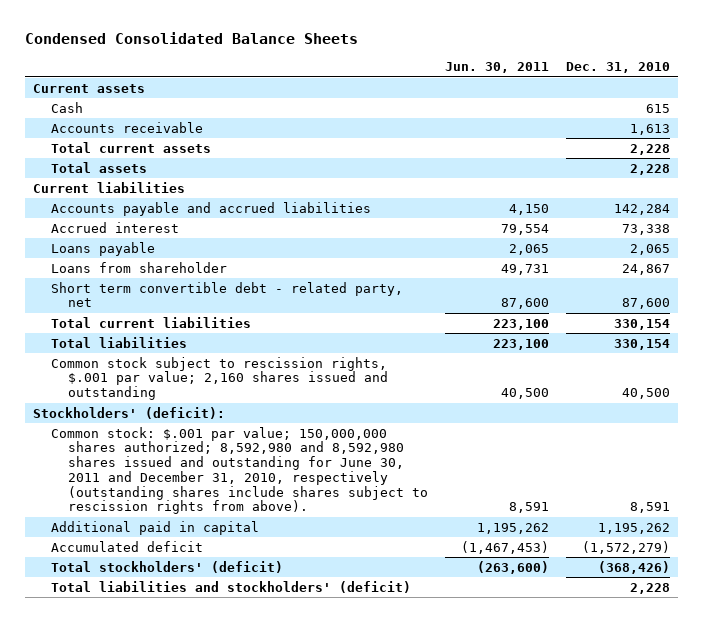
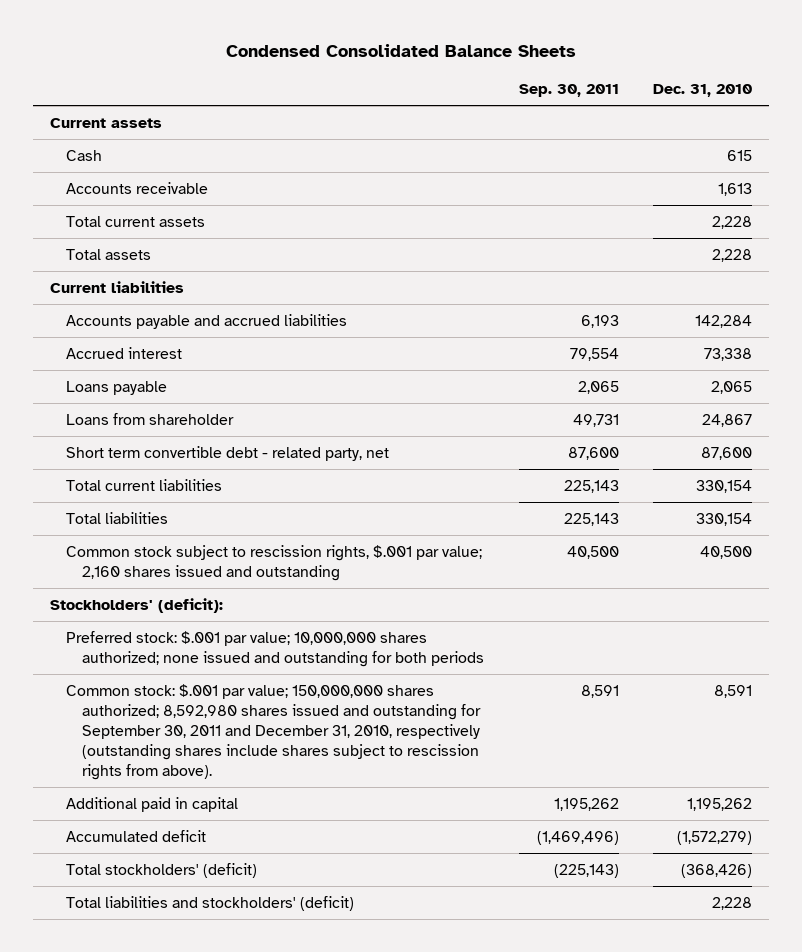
[444,62,549,74] Jun. 30, 2011 -> none
none -> [518,84,619,98] Sep. 30, 2011
none -> [66,630,485,667] Preferred stock: $.001 par value; 10,000,000 shares authorized; none issued and outstanding for both periods
[50,426,428,515] Common stock: $.001 par value; 150,000,000 shares authorized; 8,592,980 and 8,592,980 shares issued and outstanding for June 30, 2011 and December 31, 2010, respectively (outstanding shares include shares subject to rescission rights from above). -> [66,683,482,780] Common stock: $.001 par value; 150,000,000 shares authorized; 8,592,980 shares issued and outstanding for September 30, 2011 and December 31, 2010, respectively (outstanding shares include shares subject to rescission rights from above).

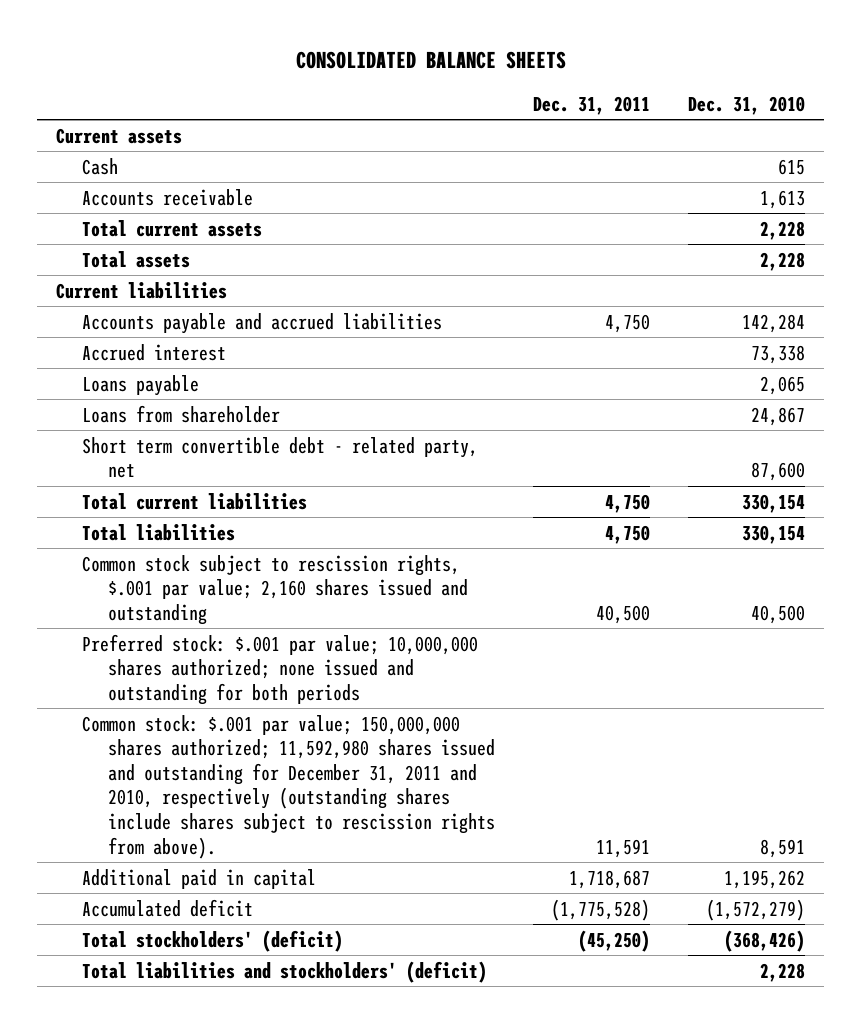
[226,44,577,58] Condensed Consolidated Balance Sheets -> [295,51,566,70] CONSOLIDATED BALANCE SHEETS
[518,84,619,98] Sep. 30, 2011 -> none
none -> [533,95,651,115] Dec. 31, 2011
[50,597,224,613] Stockholders' (deficit): -> none
[66,683,482,780] Common stock: $.001 par value; 150,000,000 shares authorized; 8,592,980 shares issued and outstanding for September 30, 2011 and December 31, 2010, respectively (outstanding shares include shares subject to rescission rights from above). -> [82,714,496,859] Common stock: $.001 par value; 150,000,000 shares authorized; 11,592,980 shares issued and outstanding for December 31, 2011 and 2010, respectively (outstanding shares include shares subject to rescission rights from above).

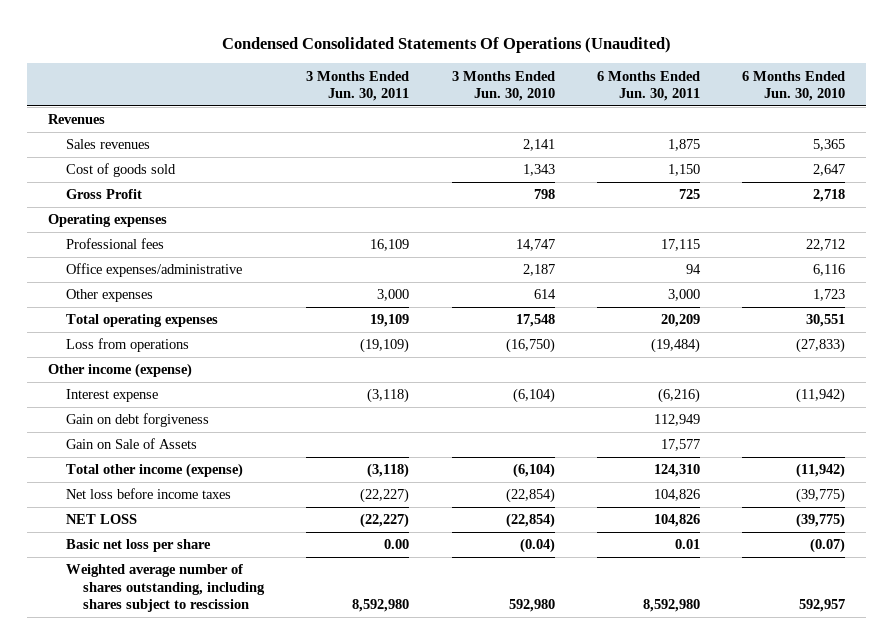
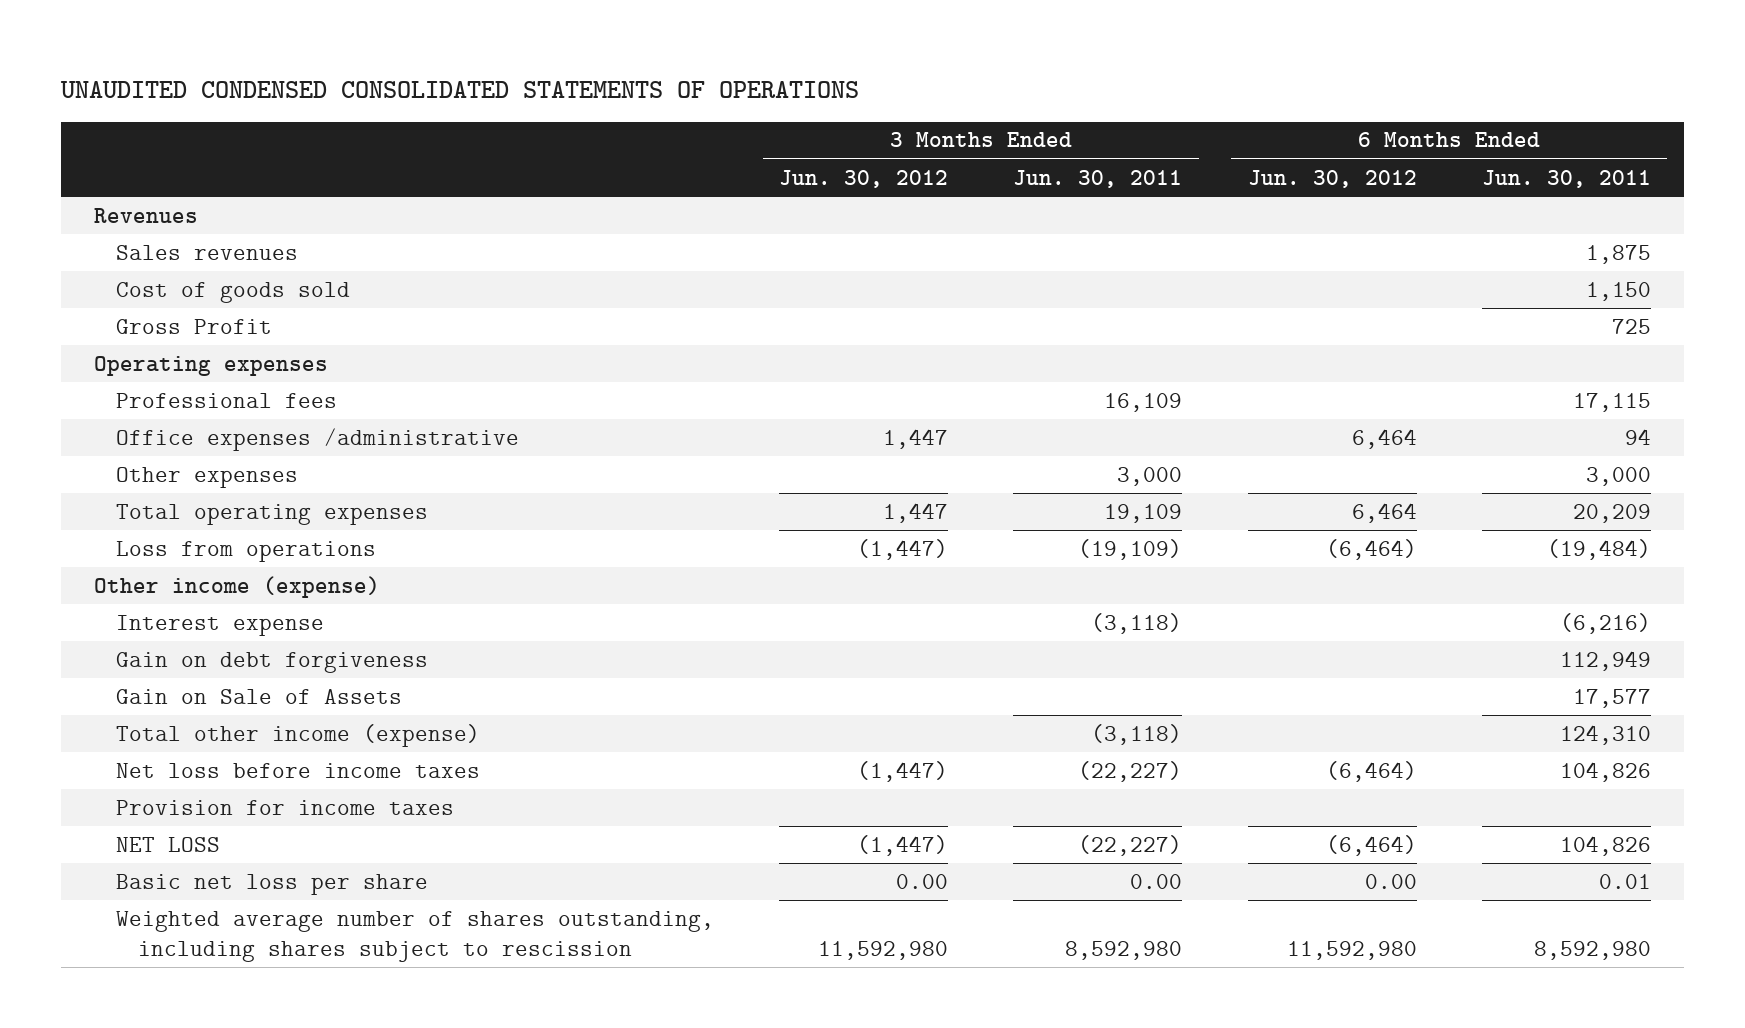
[221,37,671,54] Condensed Consolidated Statements Of Operations (Unaudited) -> [60,80,860,98] UNAUDITED CONDENSED CONSOLIDATED STATEMENTS OF OPERATIONS
[451,70,555,102] 3 Months Ended Jun. 30, 2010 -> none
[742,70,846,102] 6 Months Ended Jun. 30, 2010 -> none
none -> [779,169,949,188] Jun. 30, 2012
none -> [1247,169,1417,188] Jun. 30, 2012
[65,263,242,278] Office expenses/administrative -> [115,427,519,451] Office expenses /administrative
none -> [115,799,454,815] Provision for income taxes

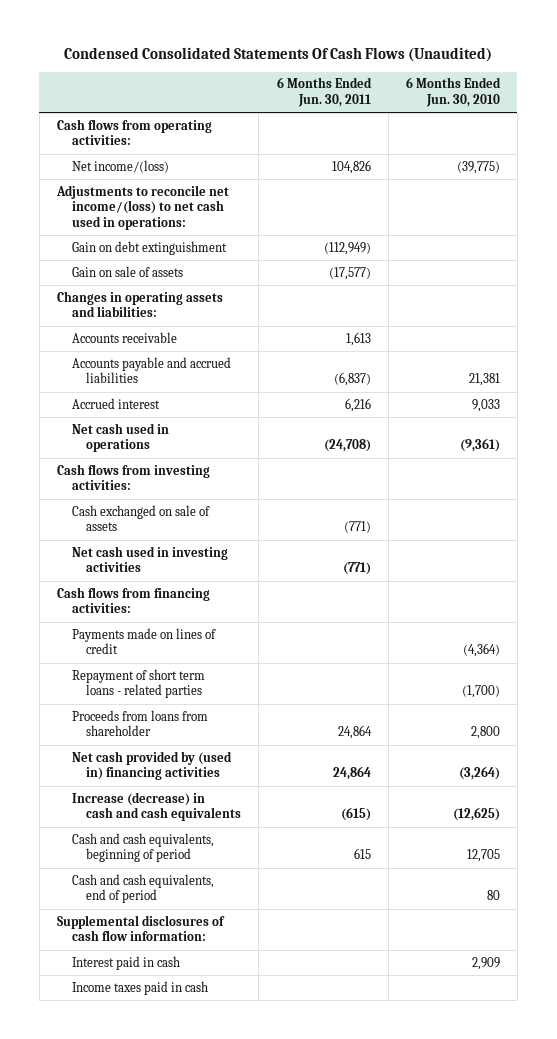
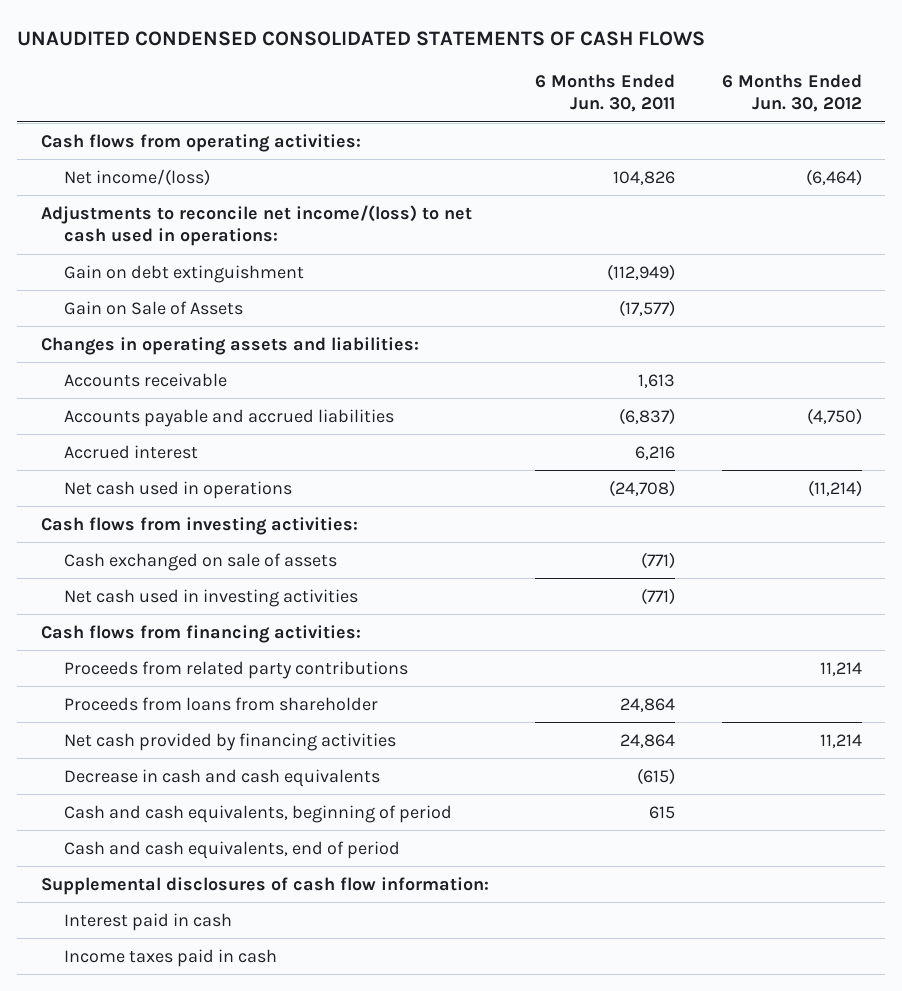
[64,46,493,62] Condensed Consolidated Statements Of Cash Flows (Unaudited) -> [17,30,706,46] UNAUDITED CONDENSED CONSOLIDATED STATEMENTS OF CASH FLOWS
[405,77,501,108] 6 Months Ended Jun. 30, 2010 -> none
none -> [721,73,862,113] 6 Months Ended Jun. 30, 2012
[71,265,183,277] Gain on sale of assets -> [63,300,243,315] Gain on Sale of Assets
[71,627,216,655] Payments made on lines of credit -> none
[71,668,205,699] Repayment of short term loans - related parties -> none
none -> [63,660,408,679] Proceeds from related party contributions
[71,750,232,781] Net cash provided by (used in) financing activities -> [63,732,396,751] Net cash provided by financing activities
[71,791,242,822] Increase (decrease) in cash and cash equivalents -> [63,768,380,787] Decrease in cash and cash equivalents

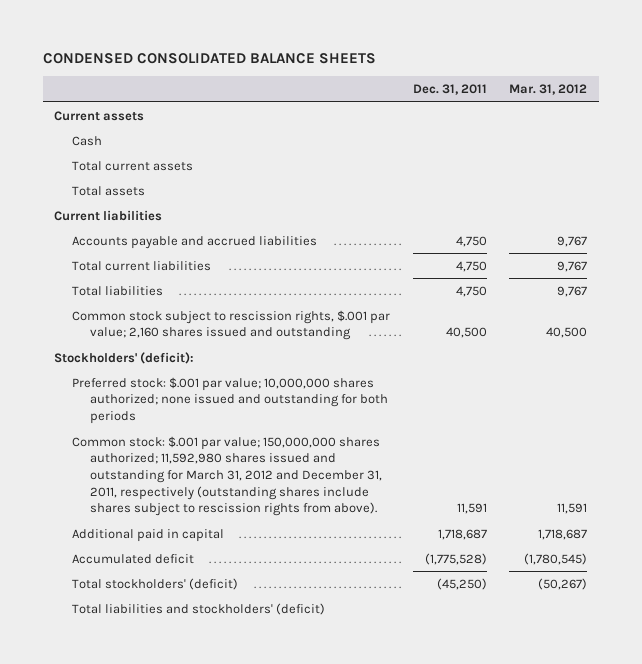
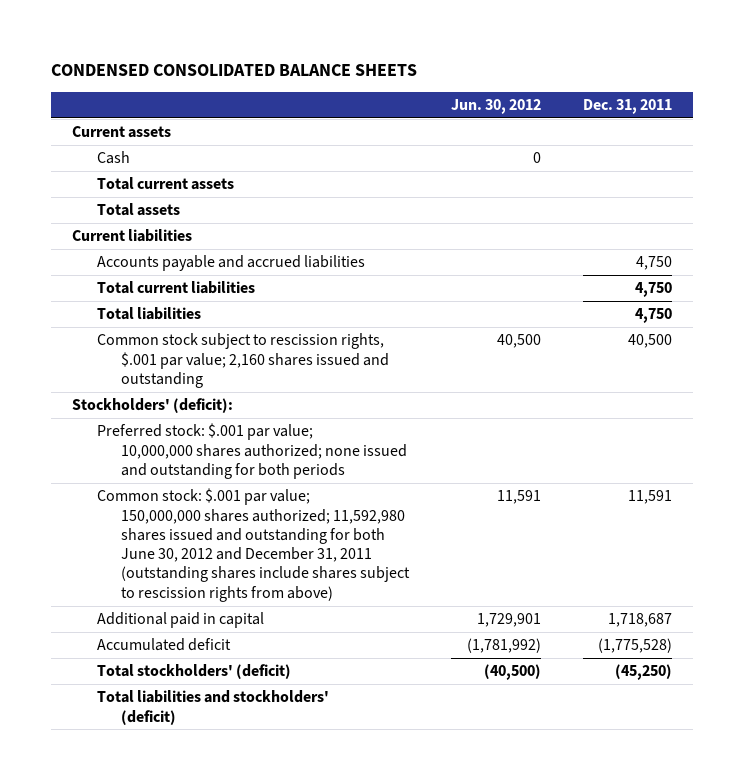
[509,84,588,96] Mar. 31, 2012 -> none
none -> [450,98,541,114] Jun. 30, 2012
[72,435,382,517] Common stock: $.001 par value; 150,000,000 shares authorized; 11,592,980 shares issued and outstanding for March 31, 2012 and December 31, 2011, respectively (outstanding shares include shares subject to rescission rights from above). -> [96,488,410,602] Common stock: $.001 par value; 150,000,000 shares authorized; 11,592,980 shares issued and outstanding for both June 30, 2012 and December 31, 2011 (outstanding shares include shares subject to rescission rights from above)

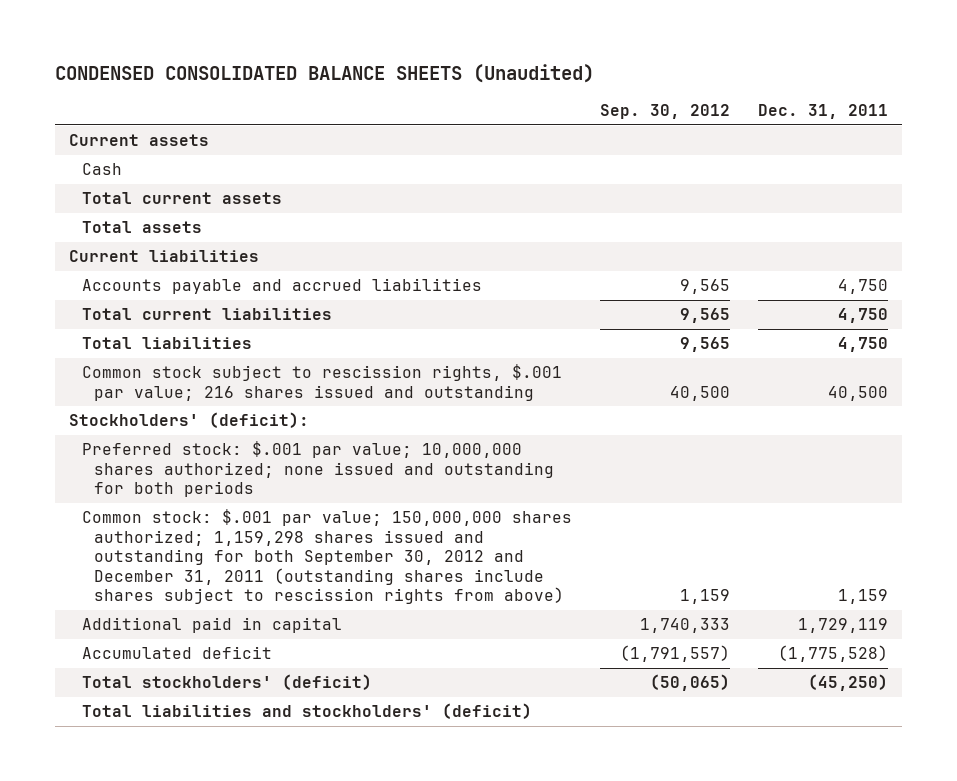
[51,63,418,76] CONDENSED CONSOLIDATED BALANCE SHEETS -> [54,63,594,83] CONDENSED CONSOLIDATED BALANCE SHEETS (Unaudited)
[450,98,541,114] Jun. 30, 2012 -> none
none -> [599,104,730,120] Sep. 30, 2012
[96,333,389,388] Common stock subject to rescission rights, $.001 par value; 2,160 shares issued and outstanding -> [81,364,562,401] Common stock subject to rescission rights, $.001 par value; 216 shares issued and outstanding
[96,488,410,602] Common stock: $.001 par value; 150,000,000 shares authorized; 11,592,980 shares issued and outstanding for both June 30, 2012 and December 31, 2011 (outstanding shares include shares subject to rescission rights from above) -> [81,509,572,605] Common stock: $.001 par value; 150,000,000 shares authorized; 1,159,298 shares issued and outstanding for both September 30, 2012 and December 31, 2011 (outstanding shares include shares subject to rescission rights from above)
[627,490,672,505] 11,591 -> [837,589,888,605] 1,159
[607,613,672,628] 1,718,687 -> [797,618,888,634] 1,729,119

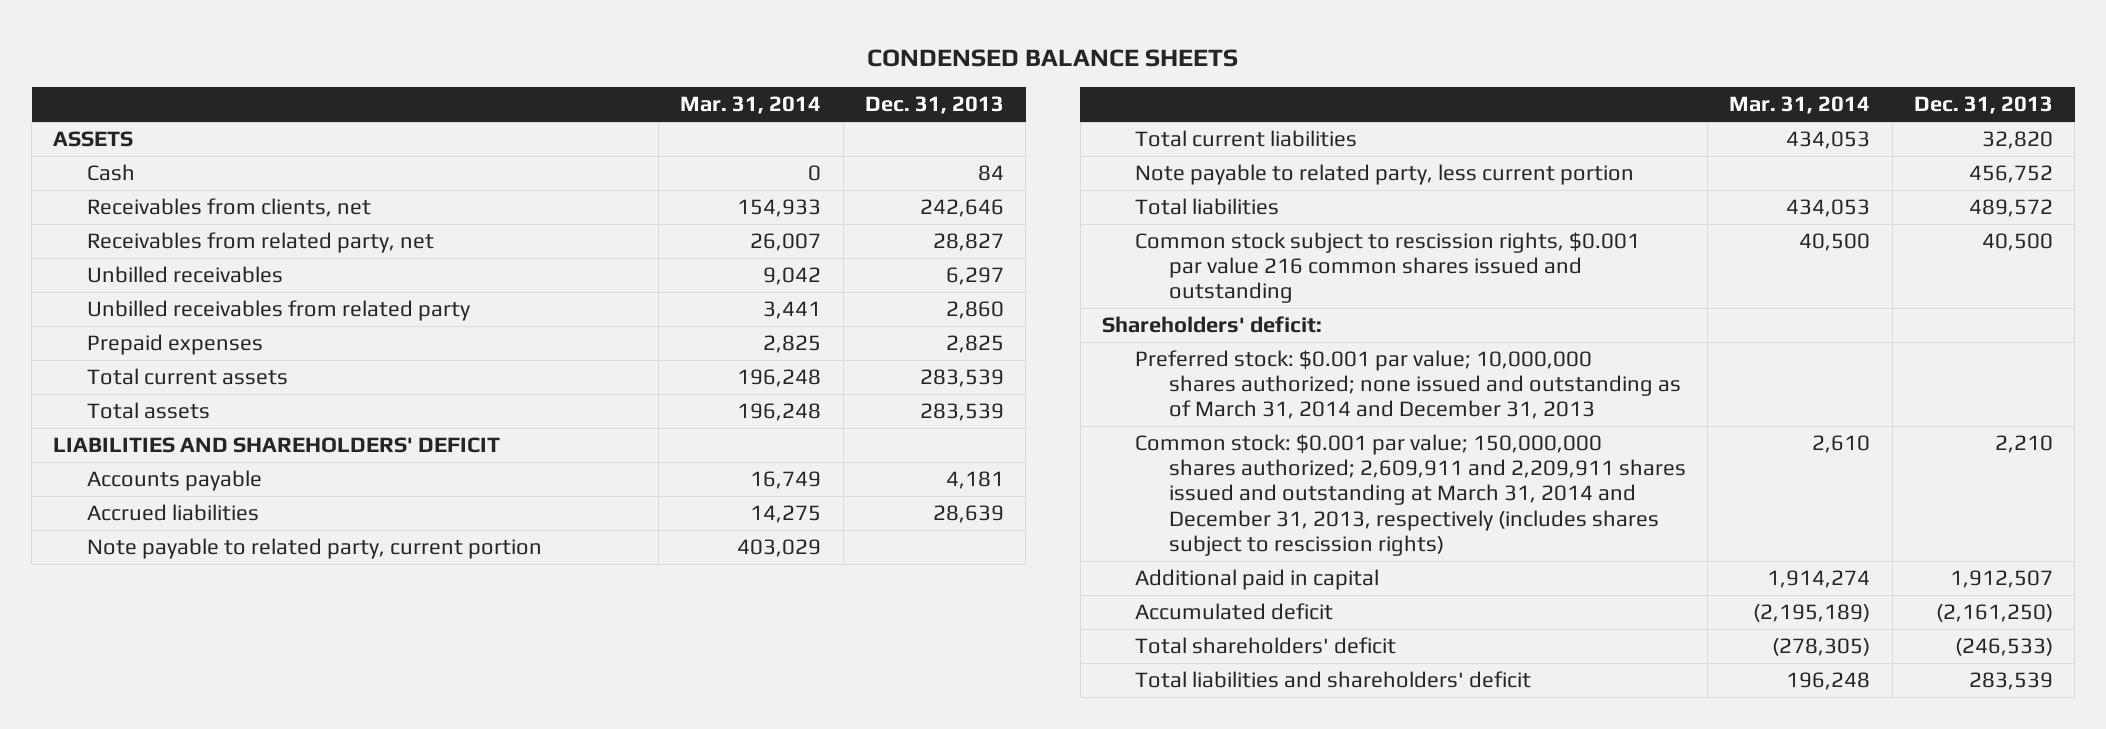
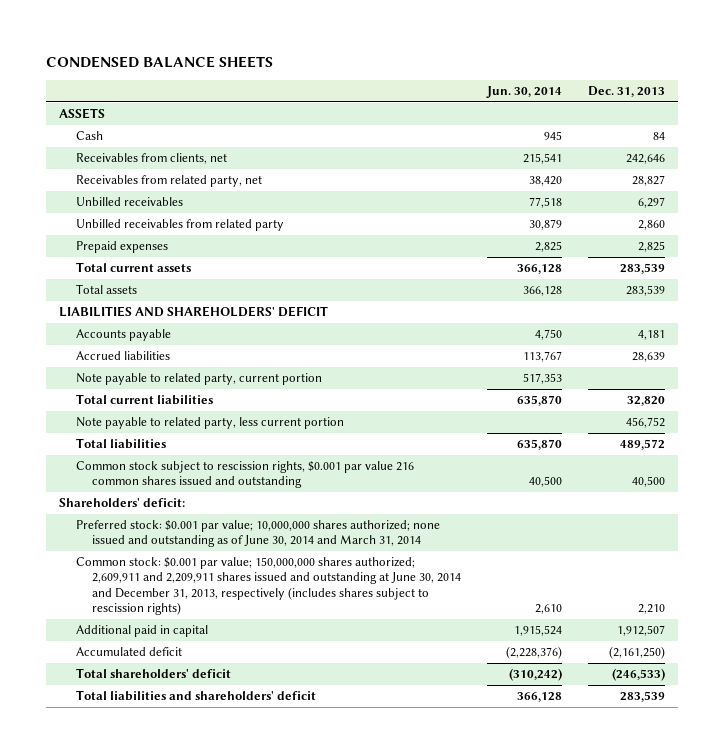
[680,96,822,115] Mar. 31, 2014 -> none
none -> [486,86,563,99] Jun. 30, 2014
[1135,349,1681,420] Preferred stock: $0.001 par value; 10,000,000 shares authorized; none issued and outstanding as of March 31, 2014 and December 31, 2013 -> [75,520,440,548] Preferred stock: $0.001 par value; 10,000,000 shares authorized; none issued and outstanding as of June 30, 2014 and March 31, 2014
[1135,433,1686,556] Common stock: $0.001 par value; 150,000,000 shares authorized; 2,609,911 and 2,209,911 shares issued and outstanding at March 31, 2014 and December 31, 2013, respectively (includes shares subject to rescission rights) -> [75,557,462,616] Common stock: $0.001 par value; 150,000,000 shares authorized; 2,609,911 and 2,209,911 shares issued and outstanding at June 30, 2014 and December 31, 2013, respectively (includes shares subject to rescission rights)

